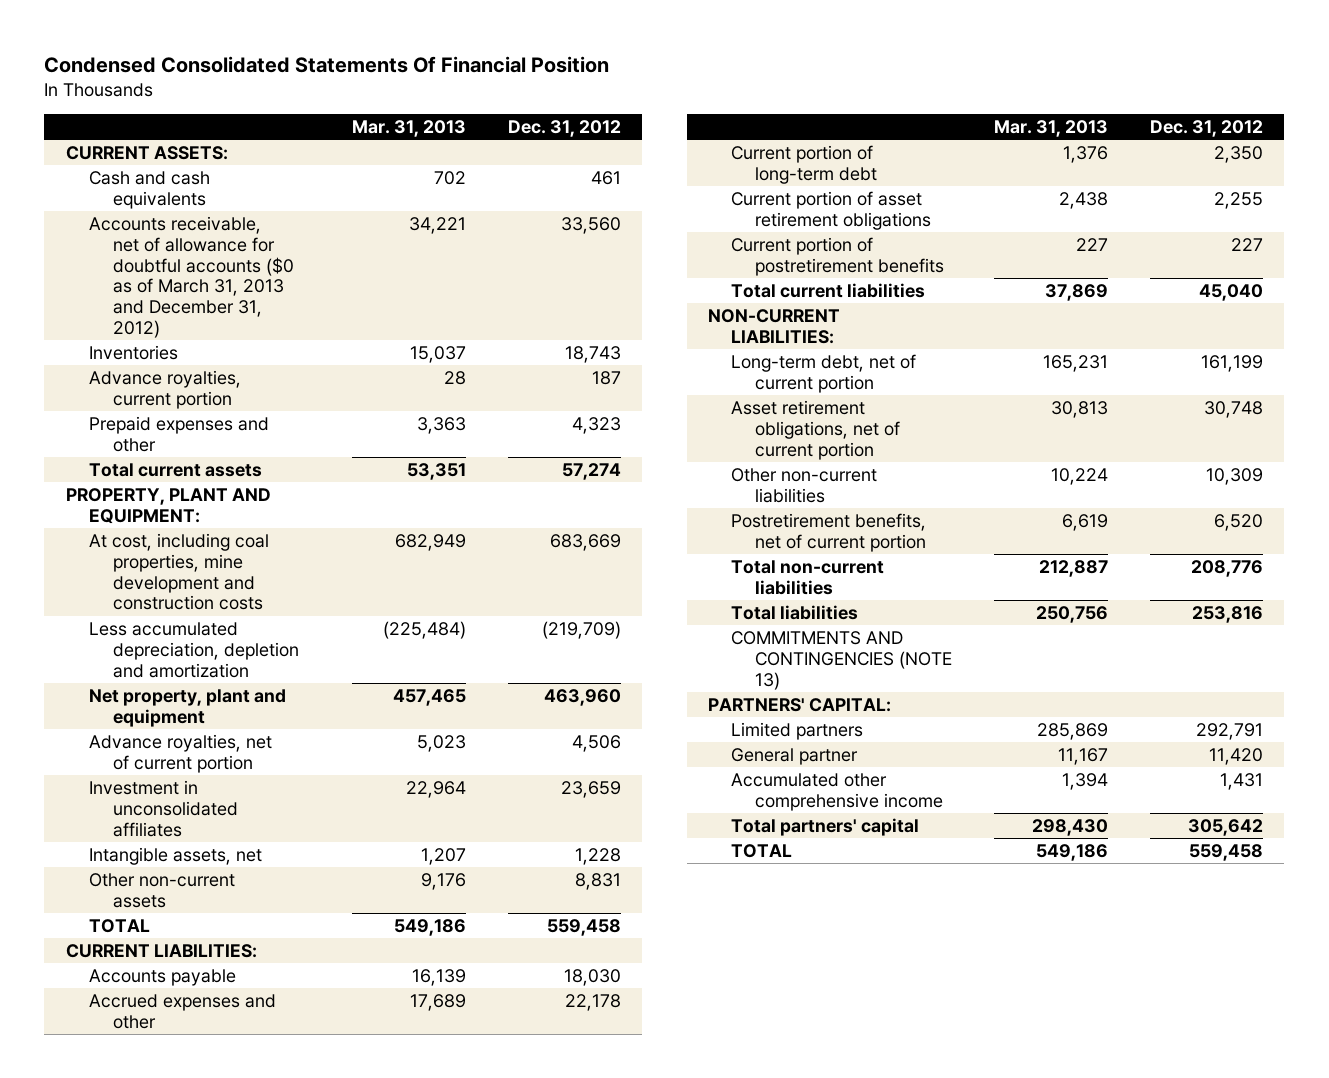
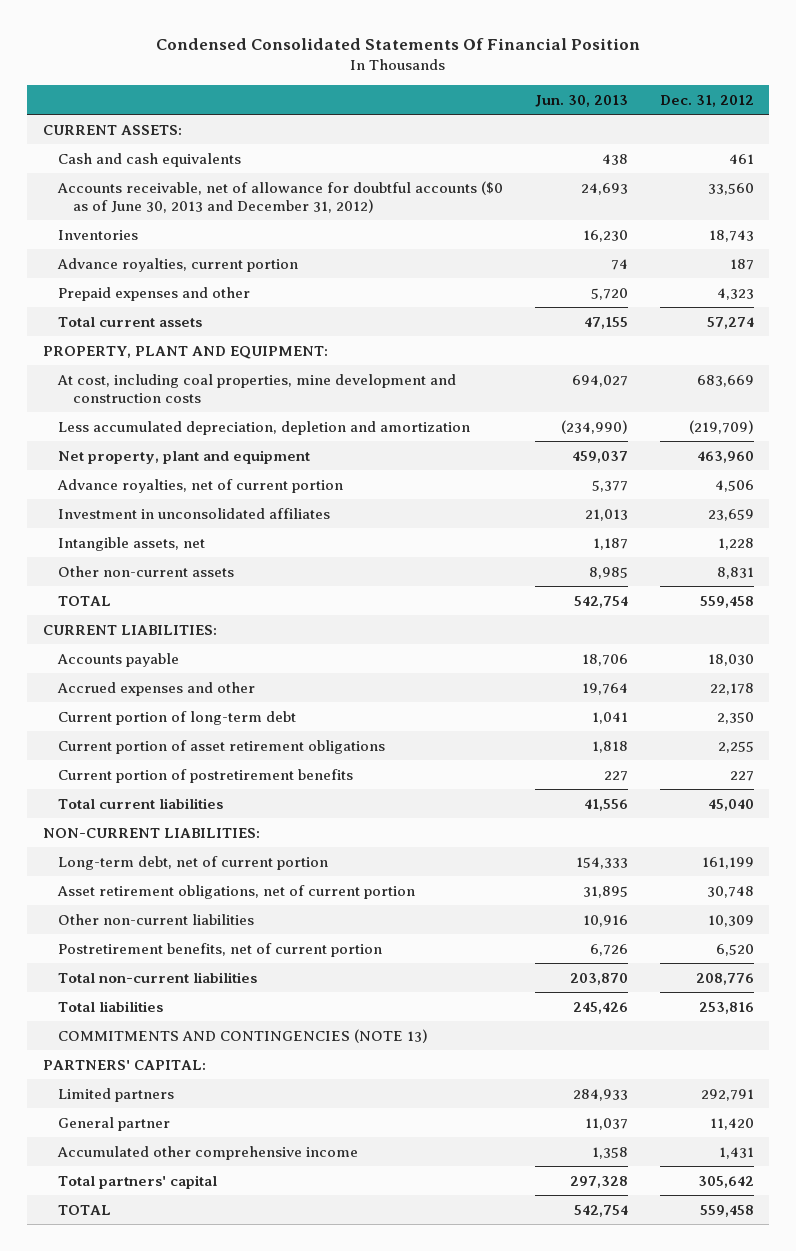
[351,119,466,137] Mar. 31, 2013 -> none
none -> [534,94,628,107] Jun. 30, 2013
[89,215,294,339] Accounts receivable, net of allowance for doubtful accounts ($0 as of March 31, 2013 and December 31, 2012) -> [57,180,504,213] Accounts receivable, net of allowance for doubtful accounts ($0 as of June 30, 2013 and December 31, 2012)

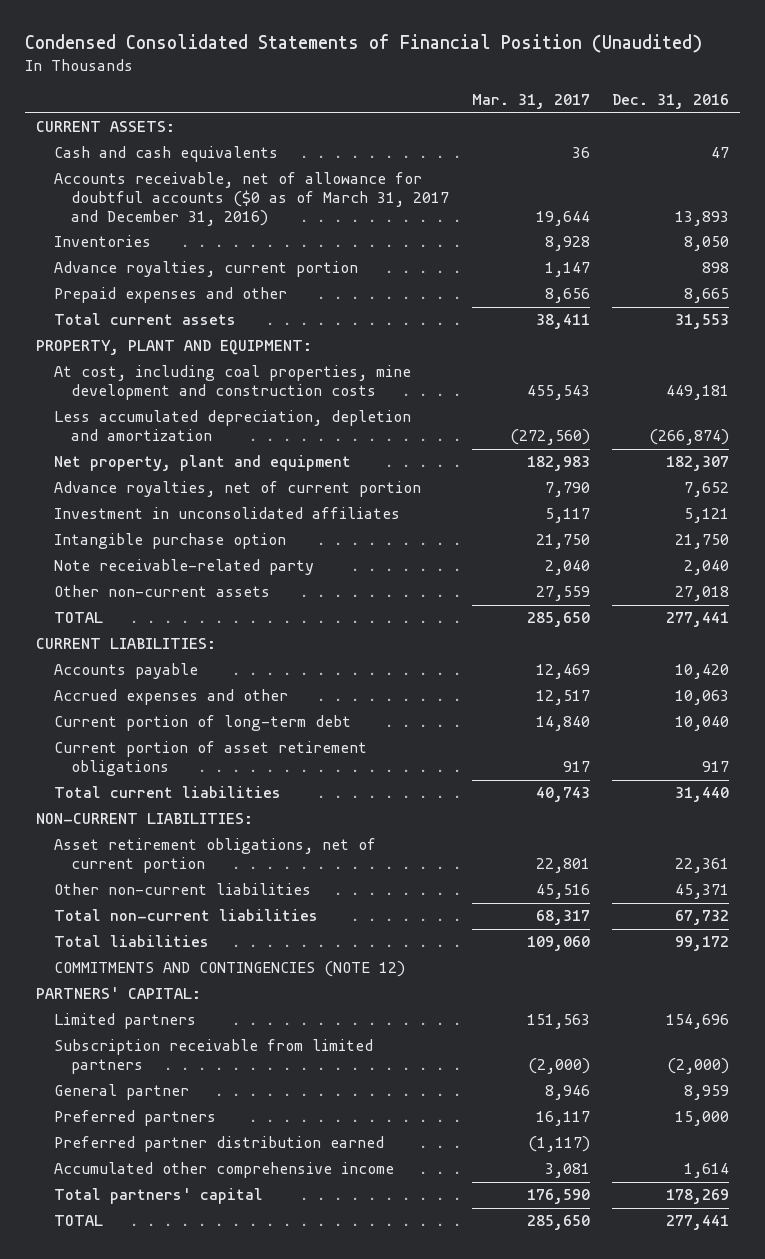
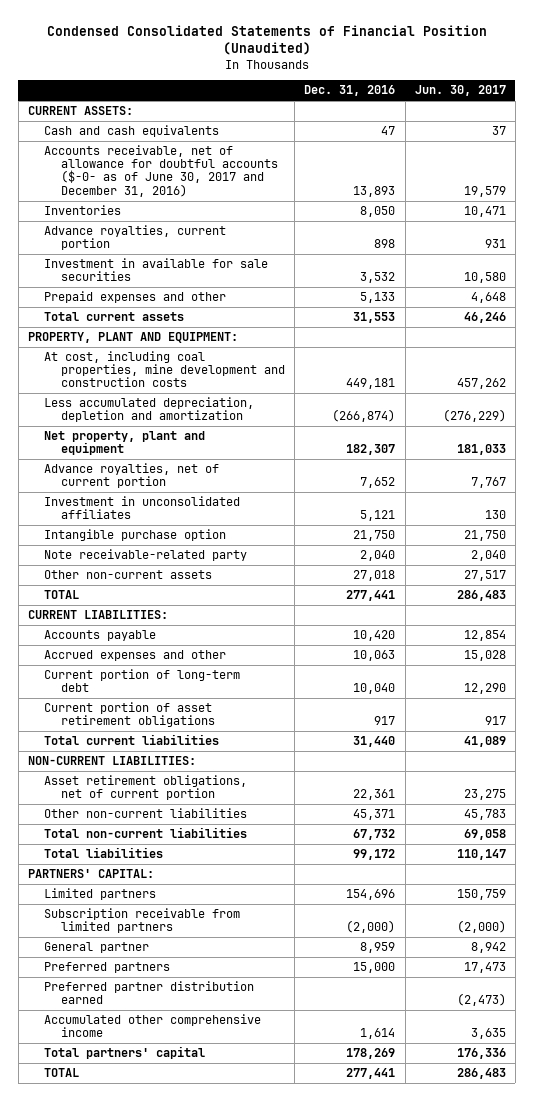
[471,94,590,110] Mar. 31, 2017 -> none
none -> [414,85,506,97] Jun. 30, 2017
[53,172,450,226] Accounts receivable, net of allowance for doubtful accounts ($0 as of March 31, 2017 and December 31, 2016) -> [44,145,279,197] Accounts receivable, net of allowance for doubtful accounts ($-0- as of June 30, 2017 and December 31, 2016)
none -> [44,258,269,282] Investment in available for sale securities
[684,288,730,304] 8,665 -> [360,292,396,304] 5,133
[53,961,405,978] COMMITMENTS AND CONTINGENCIES (NOTE 12) -> none

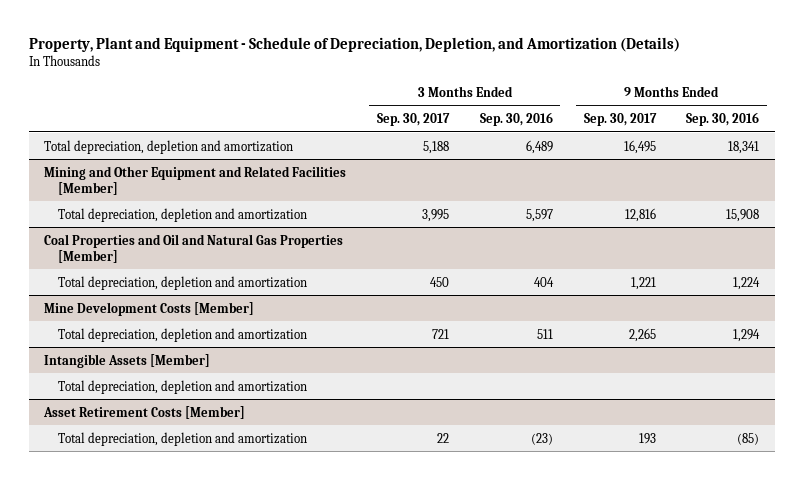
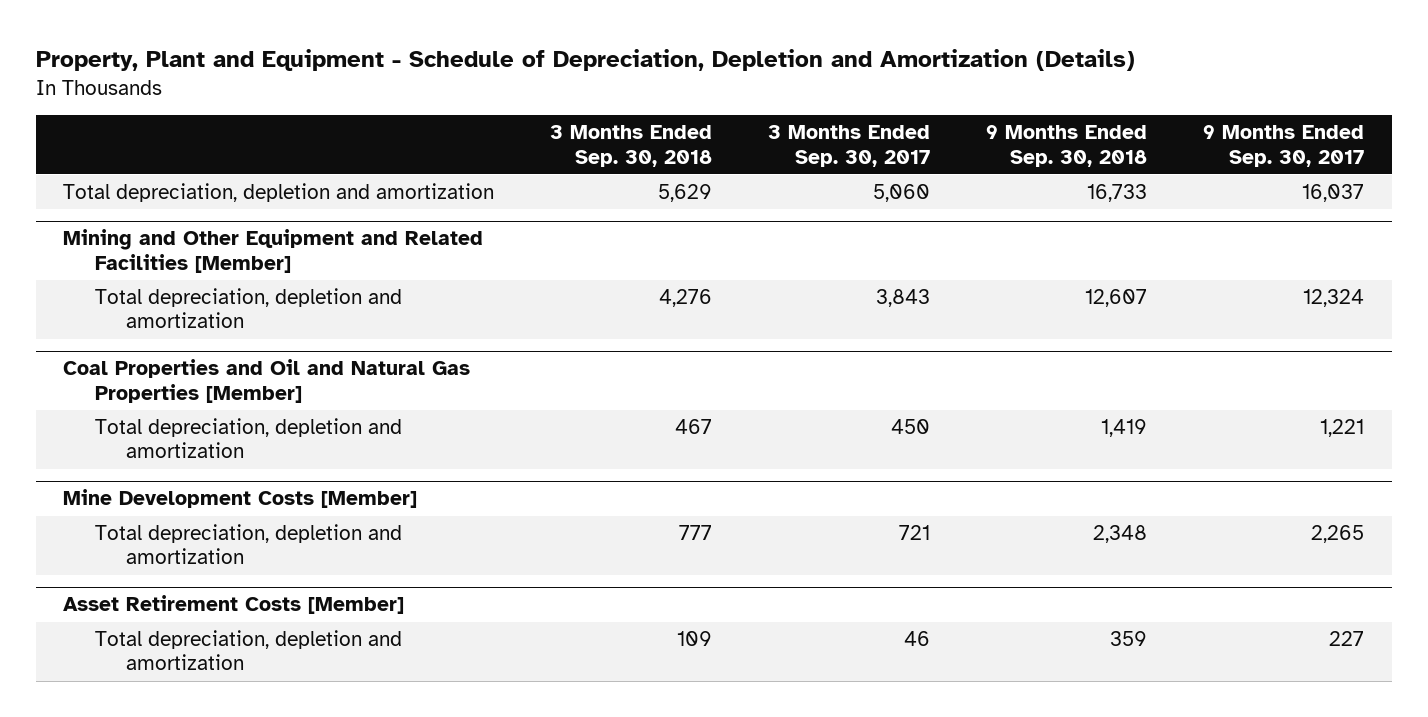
[28,36,680,52] Property, Plant and Equipment - Schedule of Depreciation, Depletion, and Amortization (Details) -> [35,49,1135,72] Property, Plant and Equipment - Schedule of Depreciation, Depletion and Amortization (Details)
[479,112,553,127] Sep. 30, 2016 -> none
[686,112,760,127] Sep. 30, 2016 -> none
none -> [550,125,713,167] 3 Months Ended Sep. 30, 2018
none -> [986,125,1148,167] 9 Months Ended Sep. 30, 2018
[422,140,449,154] 5,188 -> [873,184,931,203] 5,060
[623,139,656,154] 16,495 -> [1302,184,1365,203] 16,037
[421,208,449,222] 3,995 -> [876,289,931,308] 3,843
[624,207,656,222] 12,816 -> [1303,289,1365,308] 12,324
[44,353,211,368] Intangible Assets [Member] -> none
[57,379,307,394] Total depreciation, depletion and amortization -> none
[436,432,449,443] 22 -> [904,631,931,647] 46
[638,432,656,444] 193 -> [1329,631,1365,647] 227

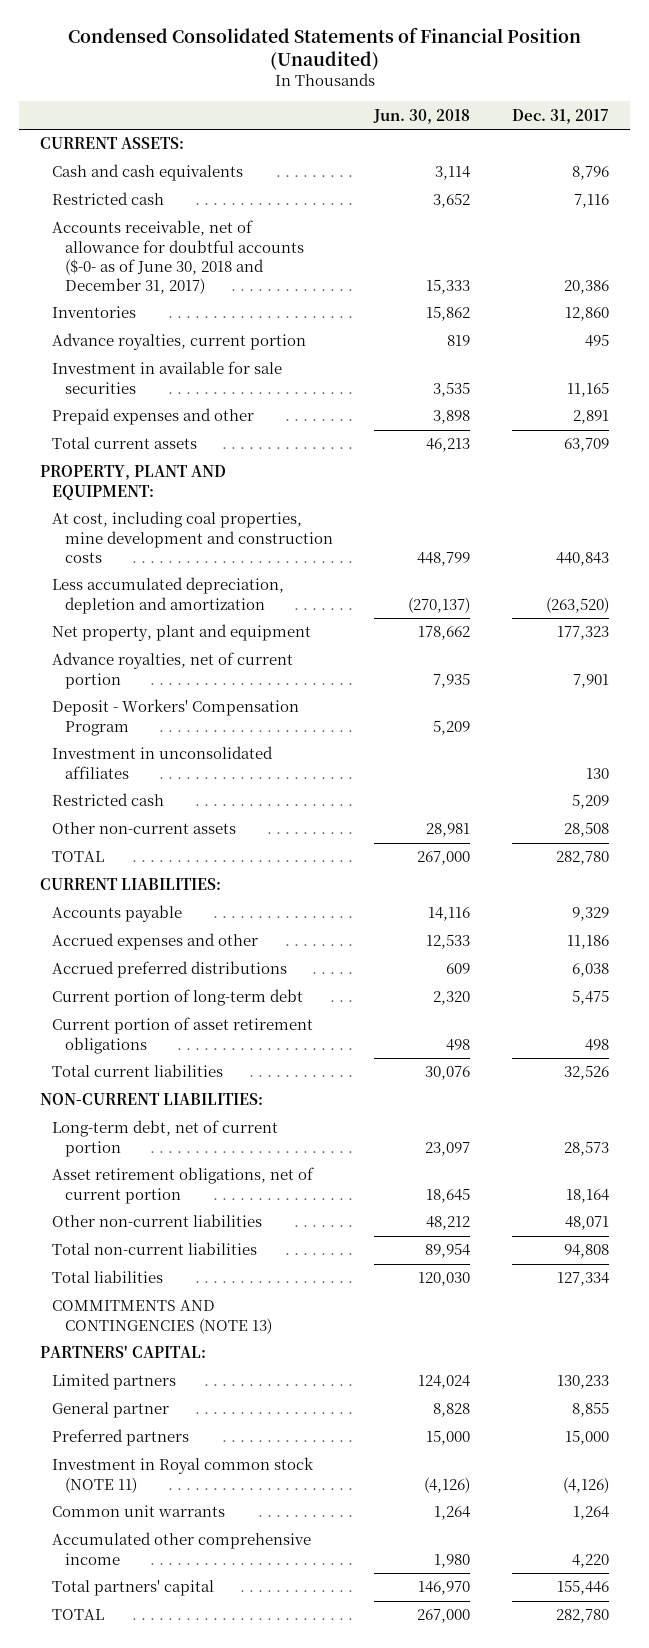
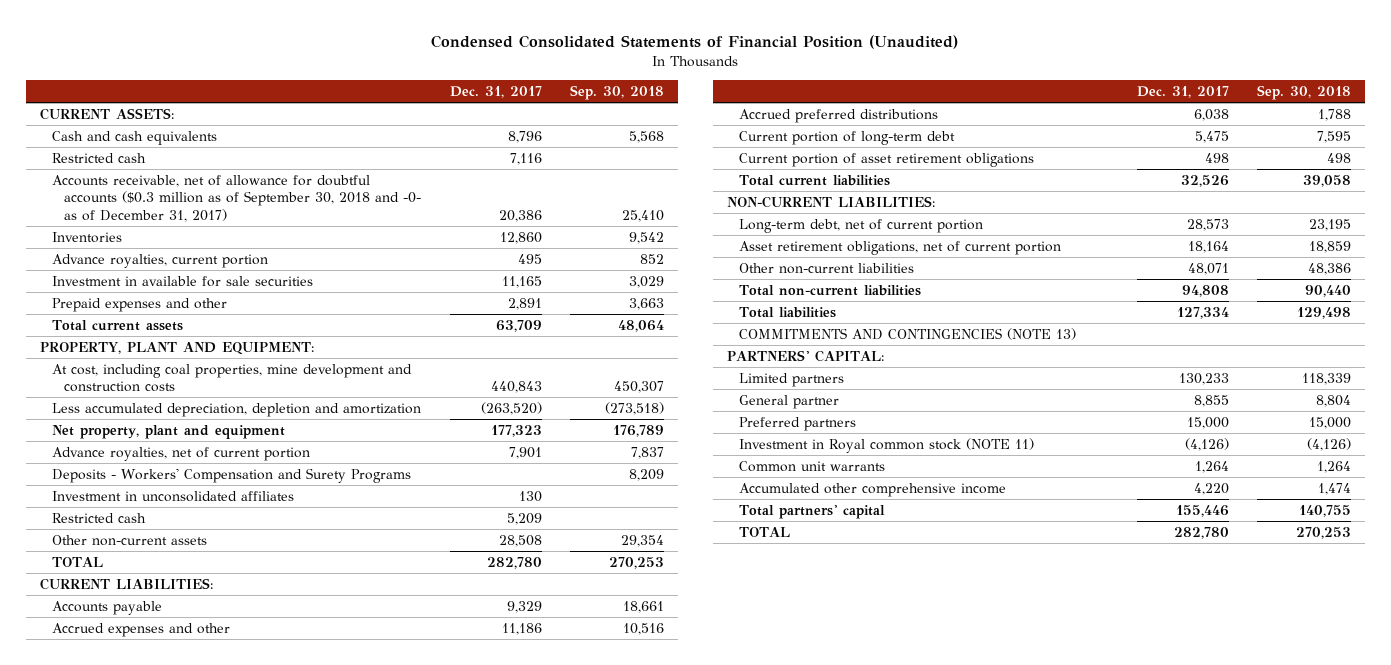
[373,108,471,124] Jun. 30, 2018 -> none
none -> [569,85,664,101] Sep. 30, 2018
[52,220,304,295] Accounts receivable, net of allowance for doubtful accounts ($-0- as of June 30, 2018 and December 31, 2017) -> [51,174,422,222] Accounts receivable, net of allowance for doubtful accounts ($0.3 million as of September 30, 2018 and -0- as of December 31, 2017)
[52,699,300,736] Deposit - Workers' Compensation Program -> [51,467,411,483] Deposits - Workers' Compensation and Surety Programs

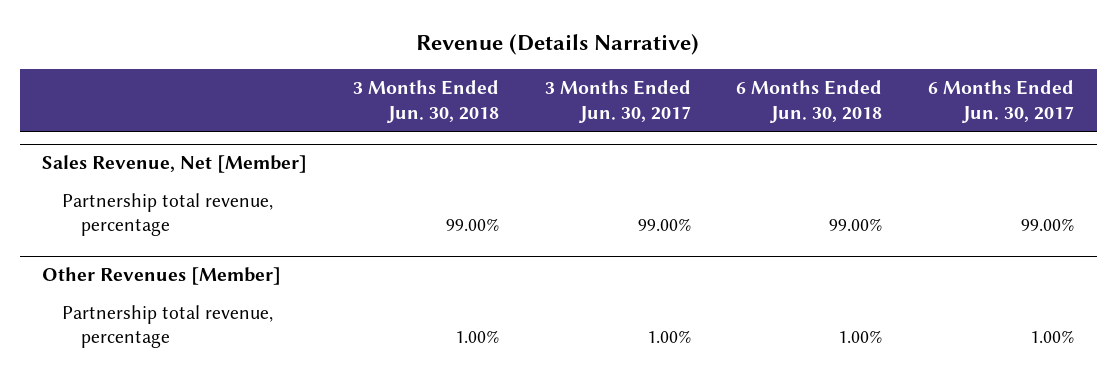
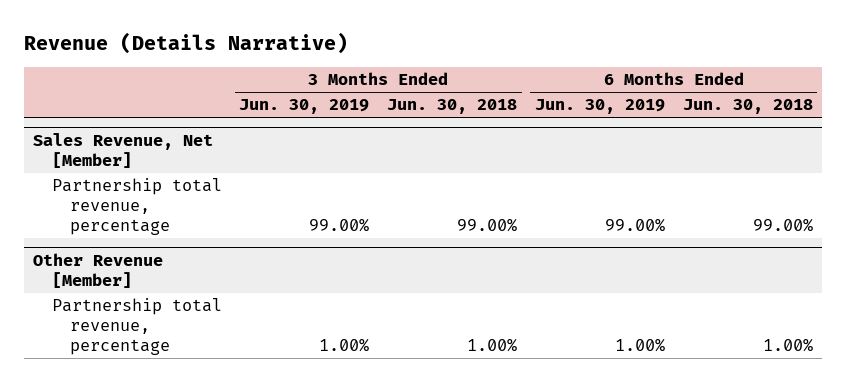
[544,80,691,123] 3 Months Ended Jun. 30, 2017 -> none
[928,80,1075,123] 6 Months Ended Jun. 30, 2017 -> none
none -> [239,99,370,115] Jun. 30, 2019
none -> [534,99,665,115] Jun. 30, 2019
[42,267,282,286] Other Revenues [Member] -> [33,253,164,289] Other Revenue [Member]

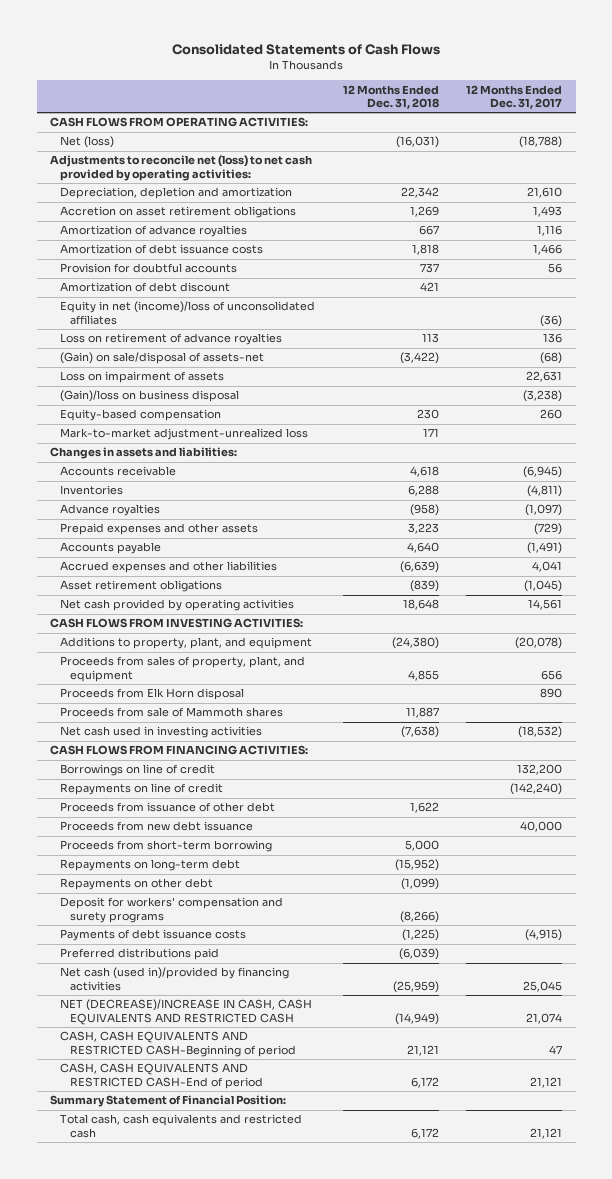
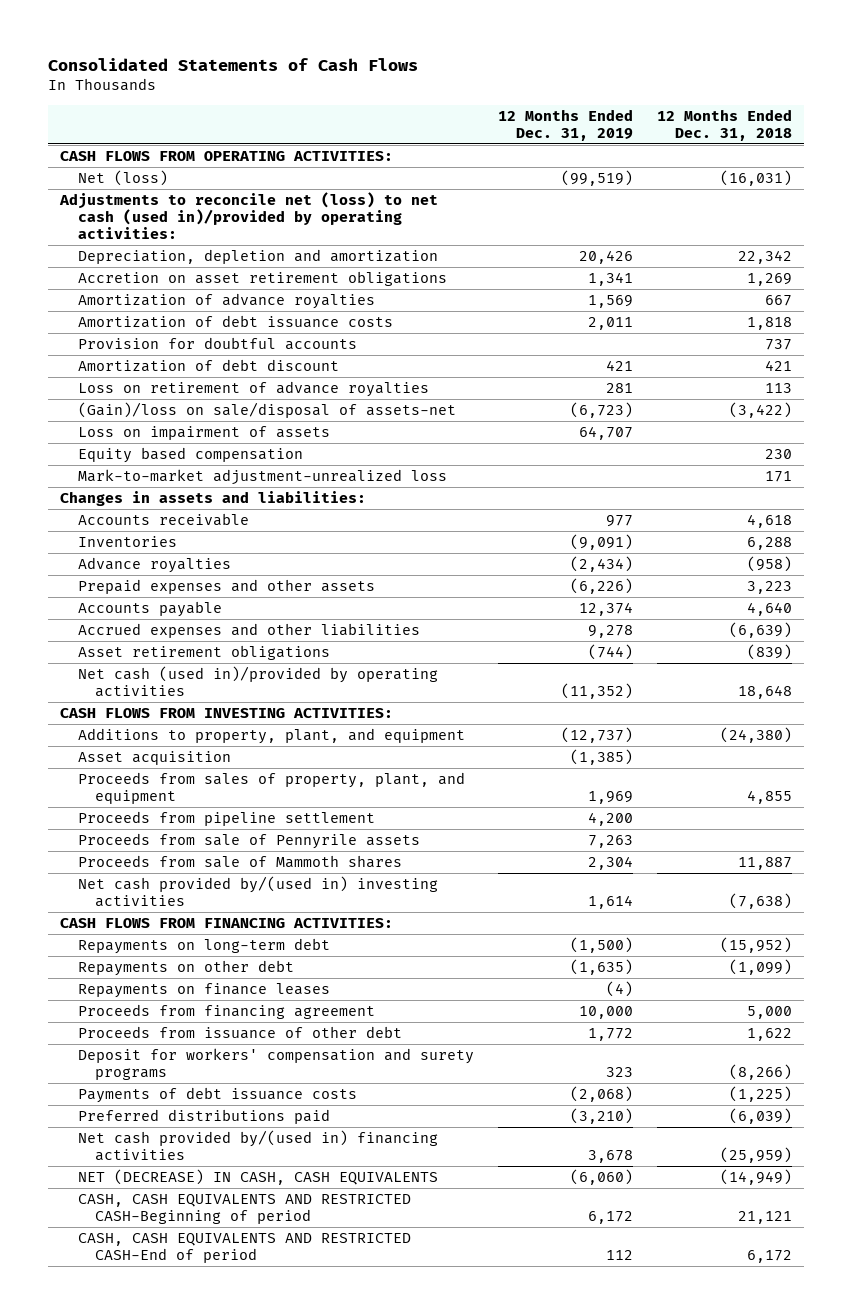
[466,84,563,109] 12 Months Ended Dec. 31, 2017 -> none
none -> [497,108,633,141] 12 Months Ended Dec. 31, 2019
[50,155,313,181] Adjustments to reconcile net (loss) to net cash provided by operating activities: -> [59,192,439,240] Adjustments to reconcile net (loss) to net cash (used in)/provided by operating activities:
[60,301,316,325] Equity in net (income)/loss of unconsolidated affiliates -> none
[60,352,265,365] (Gain) on sale/disposal of assets-net -> [77,402,456,419] (Gain)/loss on sale/disposal of assets-net
[60,390,240,403] (Gain)/loss on business disposal -> none
[60,409,222,422] Equity-based compensation -> [77,447,303,464] Equity based compensation
[60,599,295,612] Net cash provided by operating activities -> [77,666,438,698] Net cash (used in)/provided by operating activities
none -> [77,751,231,766] Asset acquisition
[60,688,245,701] Proceeds from Elk Horn disposal -> none
none -> [77,811,375,827] Proceeds from pipeline settlement
none -> [77,833,420,850] Proceeds from sale of Pennyrile assets
[60,726,263,739] Net cash used in investing activities -> [77,876,438,908] Net cash provided by/(used in) investing activities
[60,764,216,777] Borrowings on line of credit -> none
[60,783,224,796] Repayments on line of credit -> none
[60,821,254,832] Proceeds from new debt issuance -> none
[60,840,273,853] Proceeds from short-term borrowing -> none
none -> [77,983,330,999] Repayments on finance leases
none -> [77,1004,375,1020] Proceeds from financing agreement
[60,802,276,813] Proceeds from issuance of other debt -> [77,1026,402,1040] Proceeds from issuance of other debt
[60,967,290,991] Net cash (used in)/provided by financing activities -> [77,1130,438,1162] Net cash provided by/(used in) financing activities
[60,999,313,1025] NET (DECREASE)/INCREASE IN CASH, CASH EQUIVALENTS AND RESTRICTED CASH -> [77,1169,438,1186] NET (DECREASE) IN CASH, CASH EQUIVALENTS
[50,1095,287,1108] Summary Statement of Financial Position: -> none
[60,1114,303,1138] Total cash, cash equivalents and restricted cash -> none

